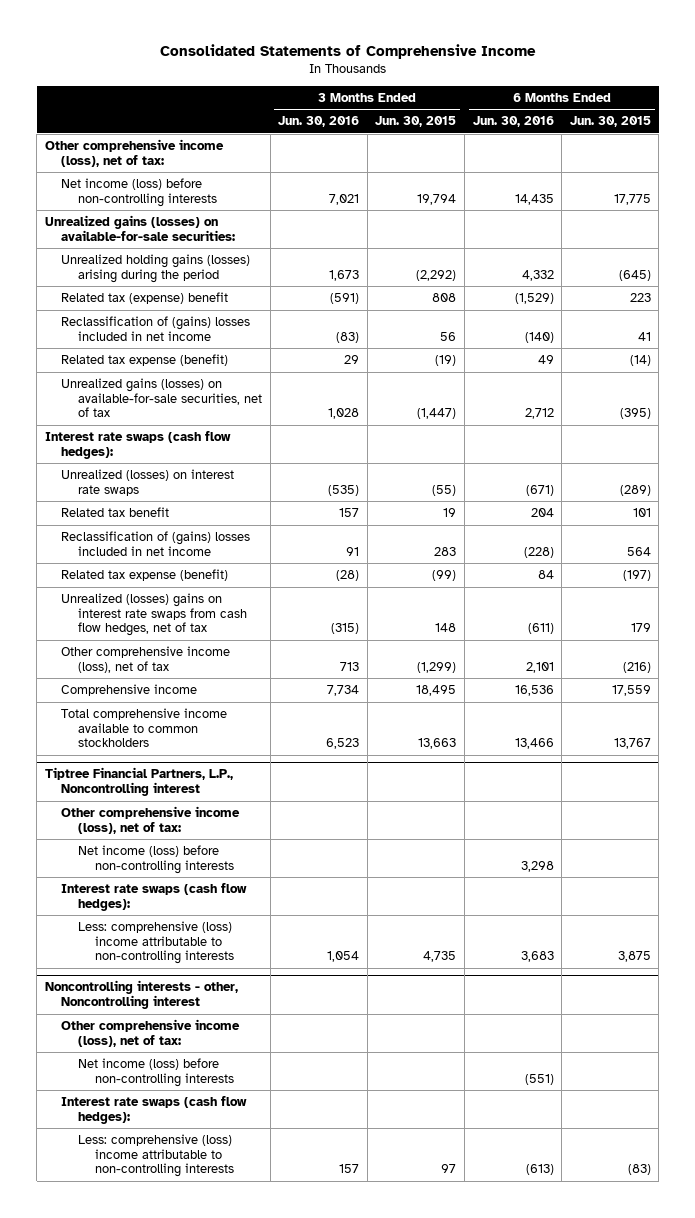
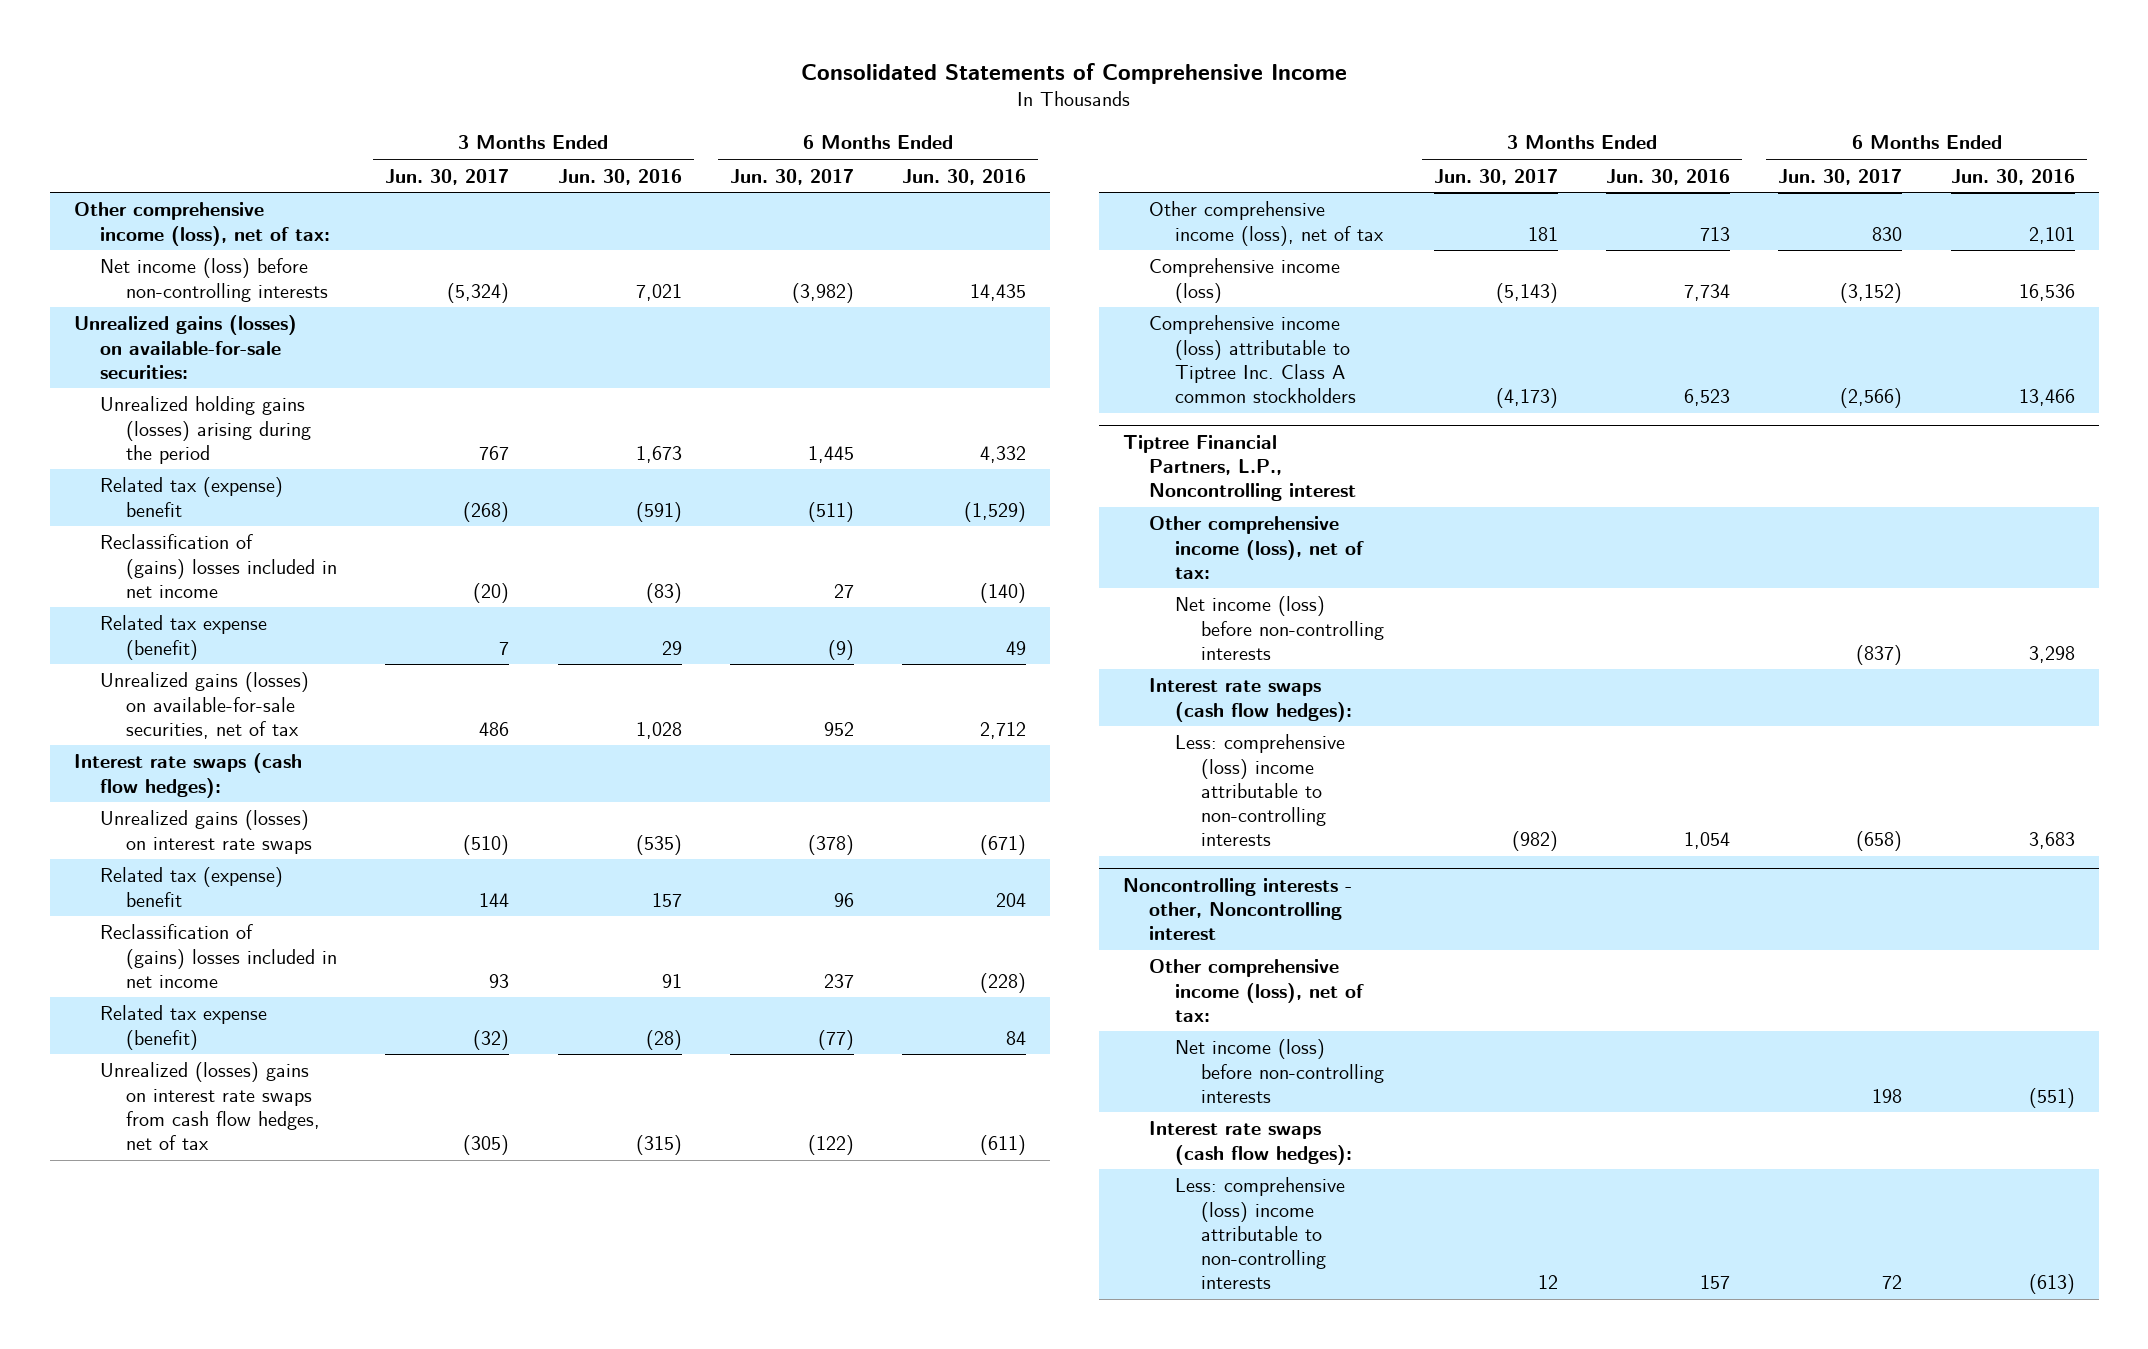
[375,116,457,128] Jun. 30, 2015 -> none
[569,116,651,128] Jun. 30, 2015 -> none
none -> [385,168,510,185] Jun. 30, 2017
none -> [729,168,854,185] Jun. 30, 2017
[61,469,235,496] Unrealized (losses) on interest rate swaps -> [100,810,313,854] Unrealized gains (losses) on interest rate swaps
[61,507,170,518] Related tax benefit -> [100,867,284,907] Related tax (expense) benefit
[61,684,198,697] Comprehensive income -> [1148,258,1340,303] Comprehensive income (loss)
[61,708,228,748] Total comprehensive income available to common stockholders -> [1148,315,1357,403] Comprehensive income (loss) attributable to Tiptree Inc. Class A common stockholders

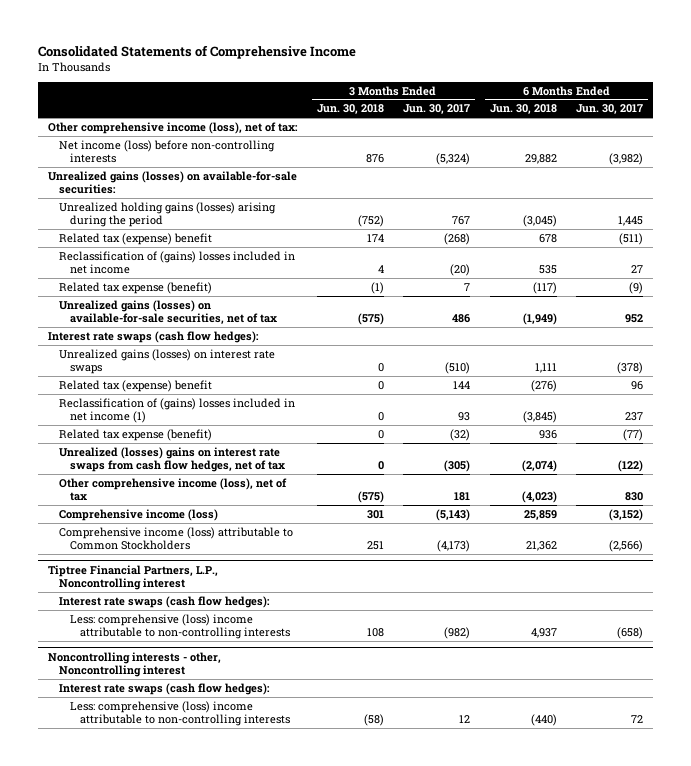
[557,168,682,185] Jun. 30, 2016 -> none
[901,168,1026,185] Jun. 30, 2016 -> none
none -> [316,104,384,115] Jun. 30, 2018
none -> [489,104,557,115] Jun. 30, 2018
[100,924,338,988] Reclassification of (gains) losses included in net income -> [58,397,295,424] Reclassification of (gains) losses included in net income (1)
[1148,315,1357,403] Comprehensive income (loss) attributable to Tiptree Inc. Class A common stockholders -> [58,526,293,551] Comprehensive income (loss) attributable to Common Stockholders
[1148,516,1365,579] Other comprehensive income (loss), net of tax: -> none
[1175,596,1385,660] Net income (loss) before non-controlling interests -> none
[1148,959,1365,1022] Other comprehensive income (loss), net of tax: -> none
[1175,1039,1385,1103] Net income (loss) before non-controlling interests -> none

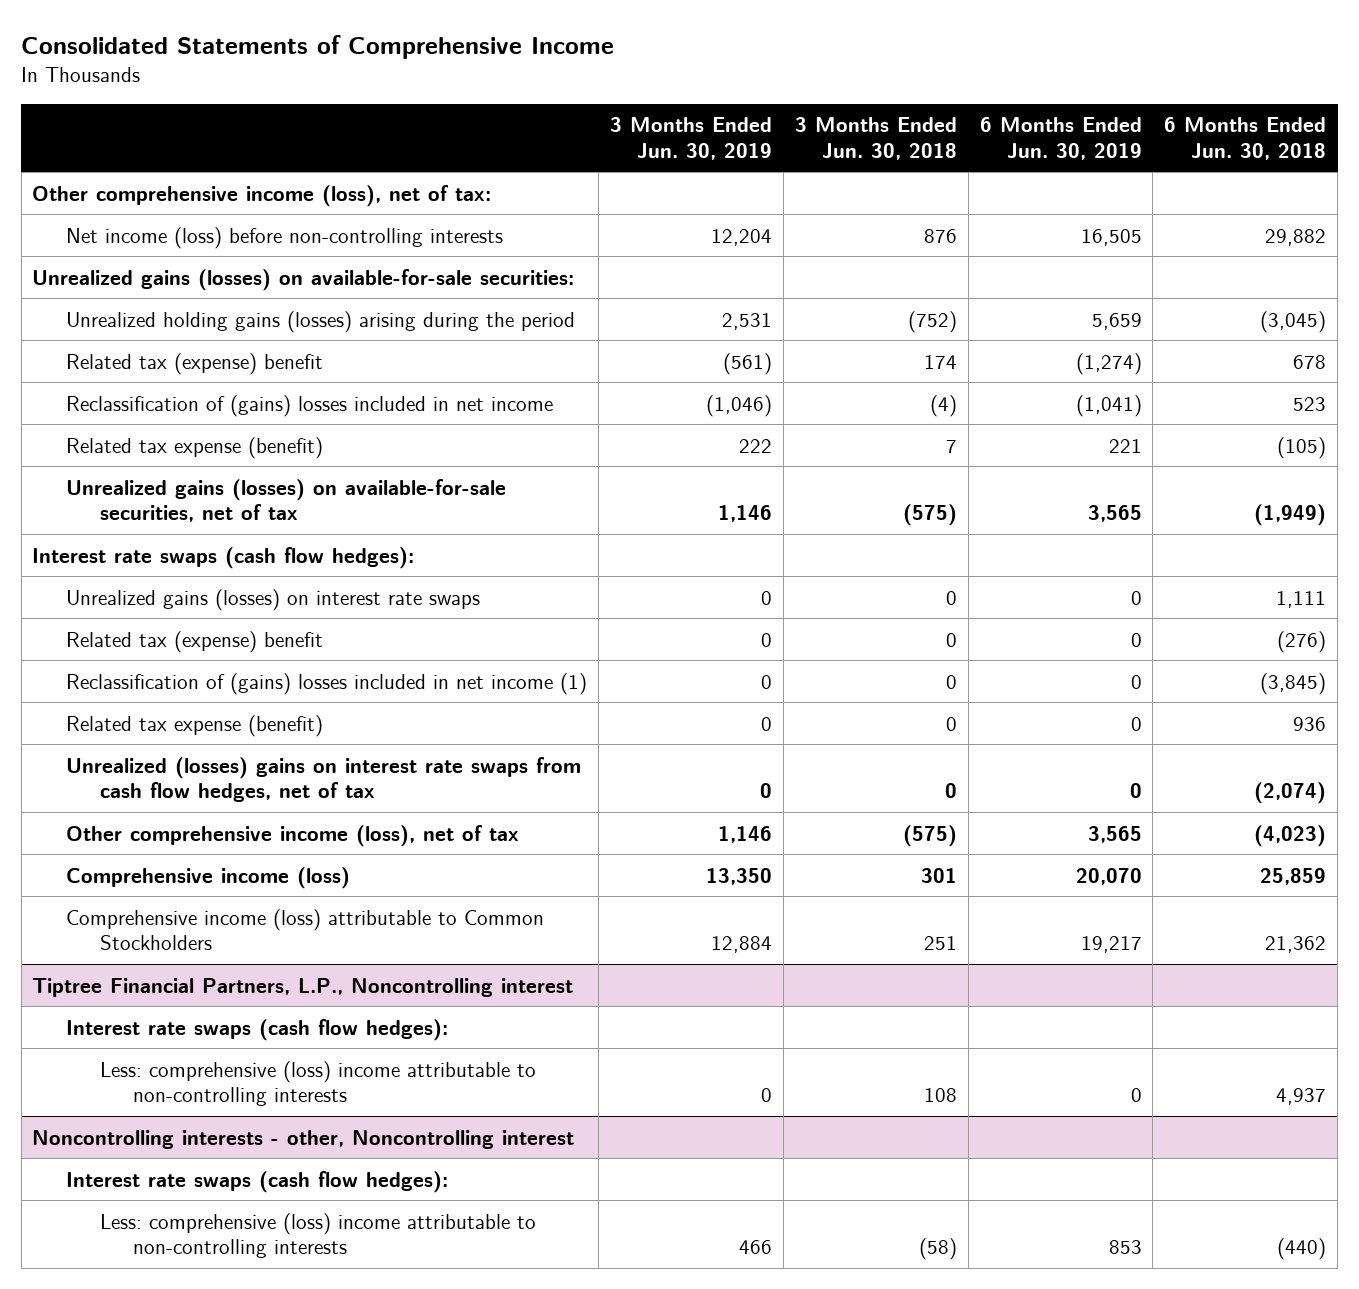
[403,104,471,115] Jun. 30, 2017 -> none
[576,104,644,115] Jun. 30, 2017 -> none
none -> [609,117,772,160] 3 Months Ended Jun. 30, 2019
none -> [979,117,1142,160] 6 Months Ended Jun. 30, 2019
[377,265,384,274] 4 -> [929,394,957,417] (4)
[538,265,557,275] 535 -> [1293,396,1327,411] 523
[370,281,384,294] (1) -> [945,439,957,453] 7
[532,281,557,294] (117) -> [1277,436,1327,459] (105)

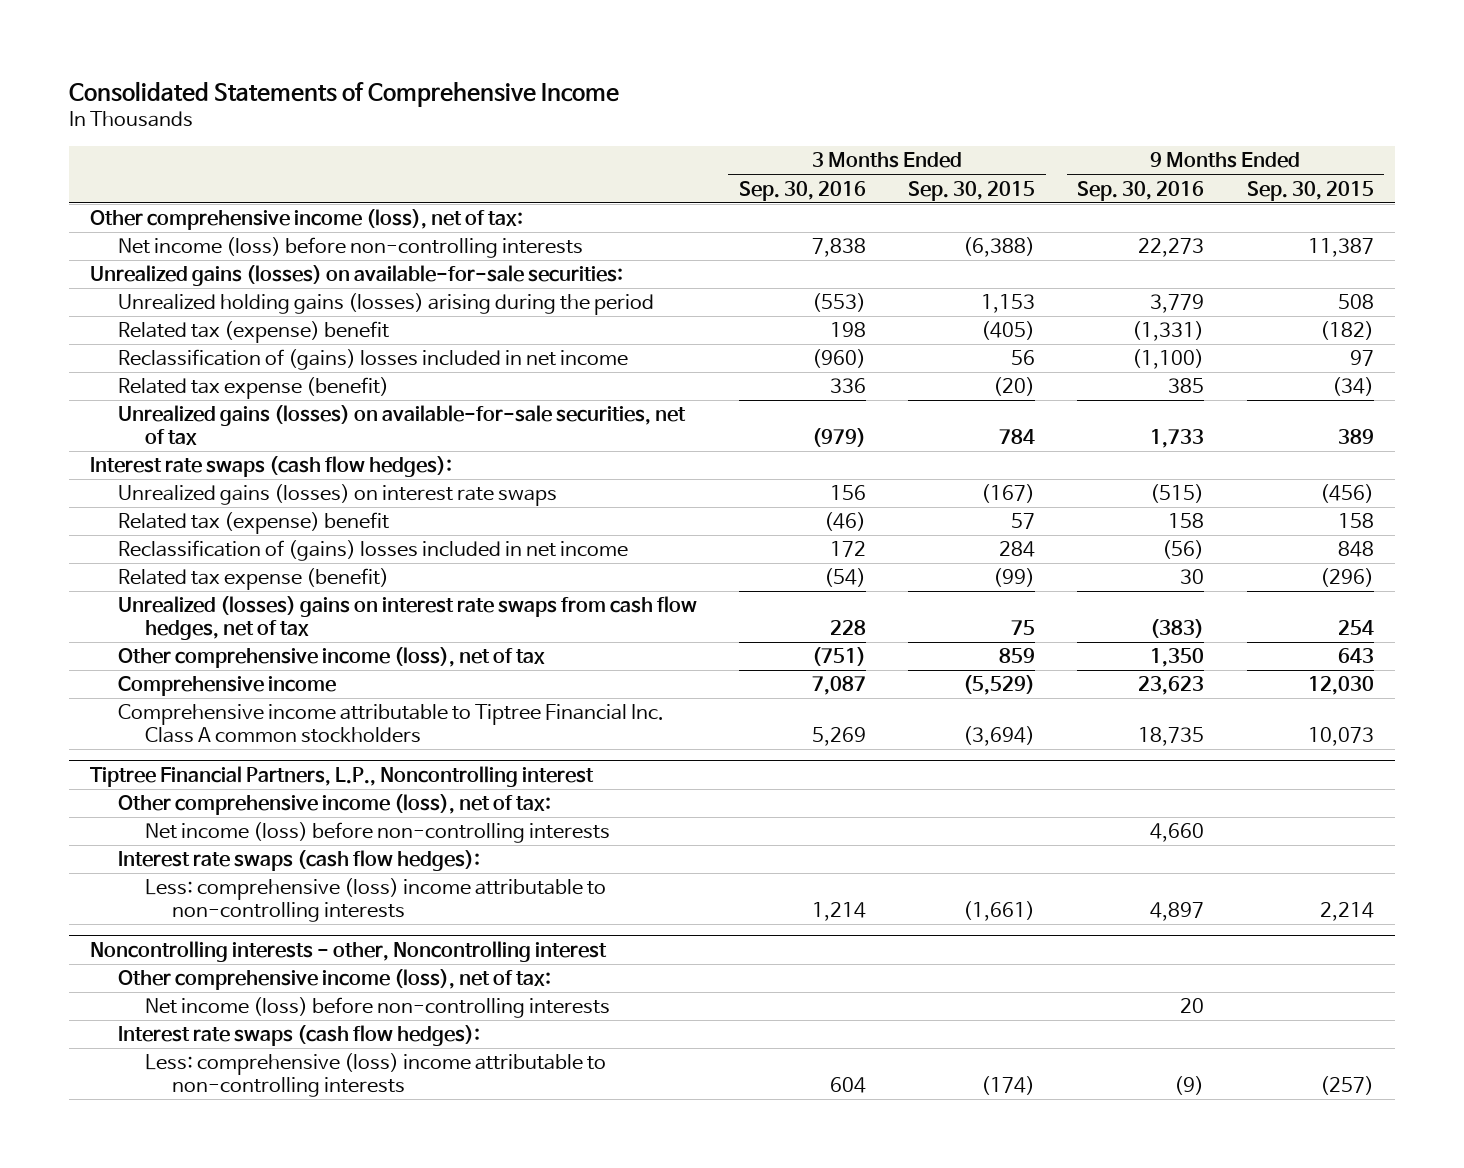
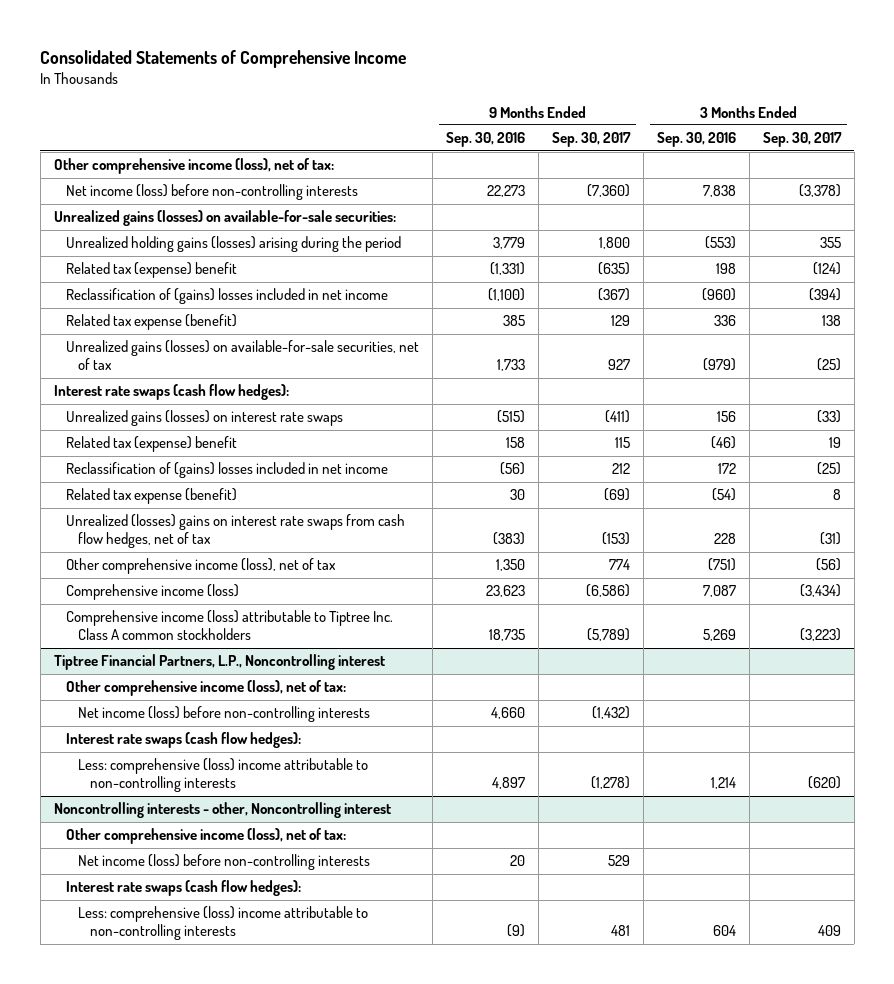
[908,180,1036,201] Sep. 30, 2015 -> none
[1246,180,1374,201] Sep. 30, 2015 -> none
none -> [551,132,631,148] Sep. 30, 2017
none -> [762,132,842,148] Sep. 30, 2017
[117,676,336,697] Comprehensive income -> [65,584,239,601] Comprehensive income (loss)
[117,704,664,744] Comprehensive income attributable to Tiptree Financial Inc. Class A common stockholders -> [65,610,393,641] Comprehensive income (loss) attributable to Tiptree Inc. Class A common stockholders

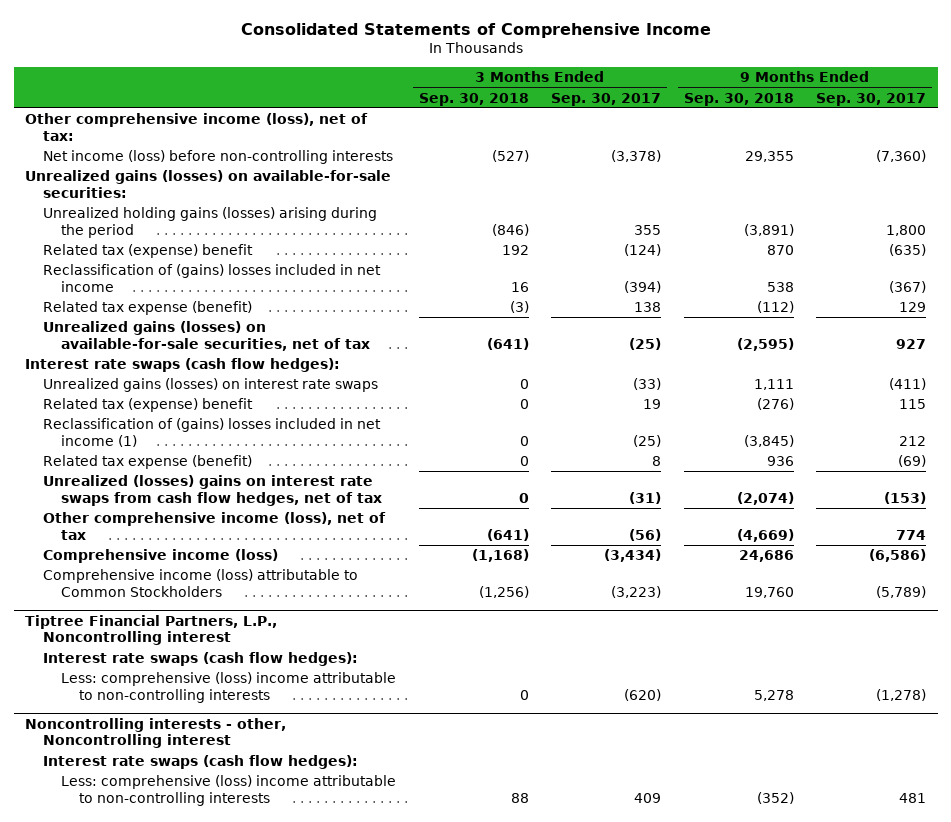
[445,132,525,148] Sep. 30, 2016 -> none
[656,132,736,148] Sep. 30, 2016 -> none
none -> [418,92,529,106] Sep. 30, 2018
none -> [683,92,794,106] Sep. 30, 2018
[65,462,388,479] Reclassification of (gains) losses included in net income -> [43,418,382,448] Reclassification of (gains) losses included in net income (1)
[65,610,393,641] Comprehensive income (loss) attributable to Tiptree Inc. Class A common stockholders -> [43,569,359,598] Comprehensive income (loss) attributable to Common Stockholders
[65,680,346,697] Other comprehensive income (loss), net of tax: -> none
[77,706,370,723] Net income (loss) before non-controlling interests -> none
[65,828,346,845] Other comprehensive income (loss), net of tax: -> none
[77,854,370,871] Net income (loss) before non-controlling interests -> none

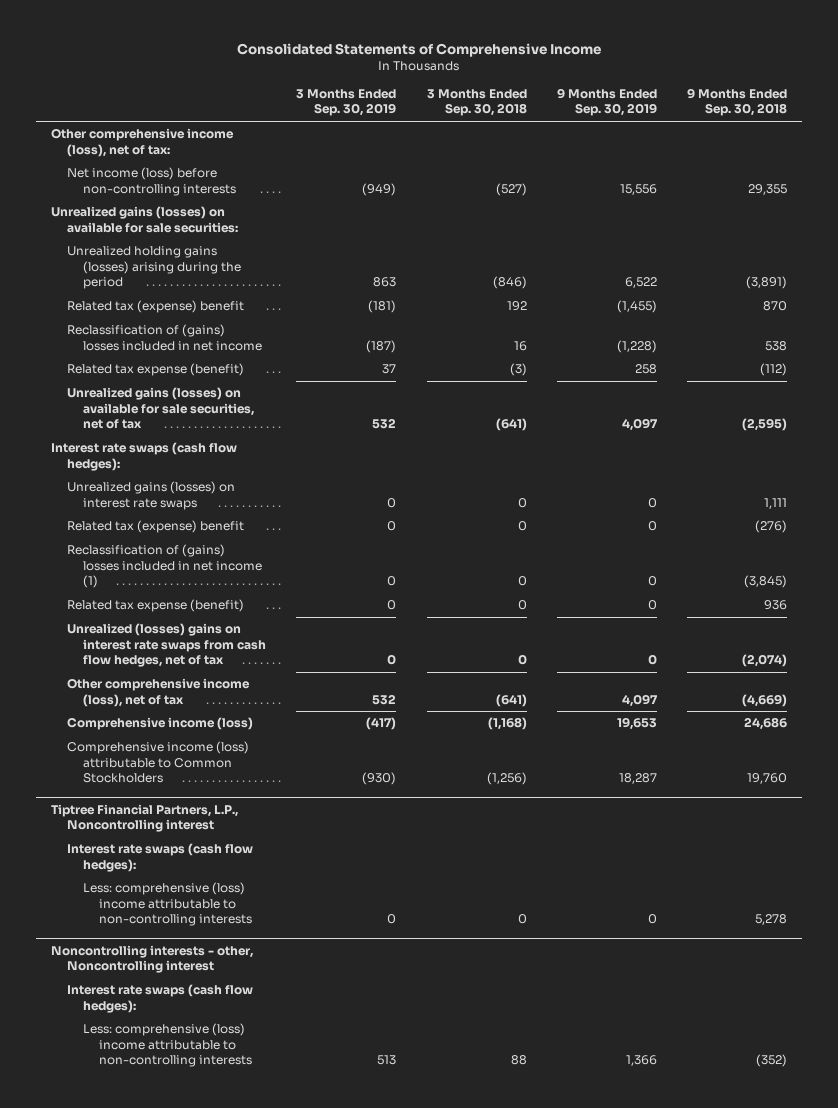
[551,92,662,106] Sep. 30, 2017 -> none
[816,92,927,106] Sep. 30, 2017 -> none
none -> [296,89,397,117] 3 Months Ended Sep. 30, 2019
none -> [556,88,657,117] 9 Months Ended Sep. 30, 2019
[25,170,392,199] Unrealized gains (losses) on available-for-sale securities: -> [50,206,238,233] Unrealized gains (losses) on available for sale securities:
[43,321,371,352] Unrealized gains (losses) on available-for-sale securities, net of tax -> [66,387,255,429] Unrealized gains (losses) on available for sale securities, net of tax

